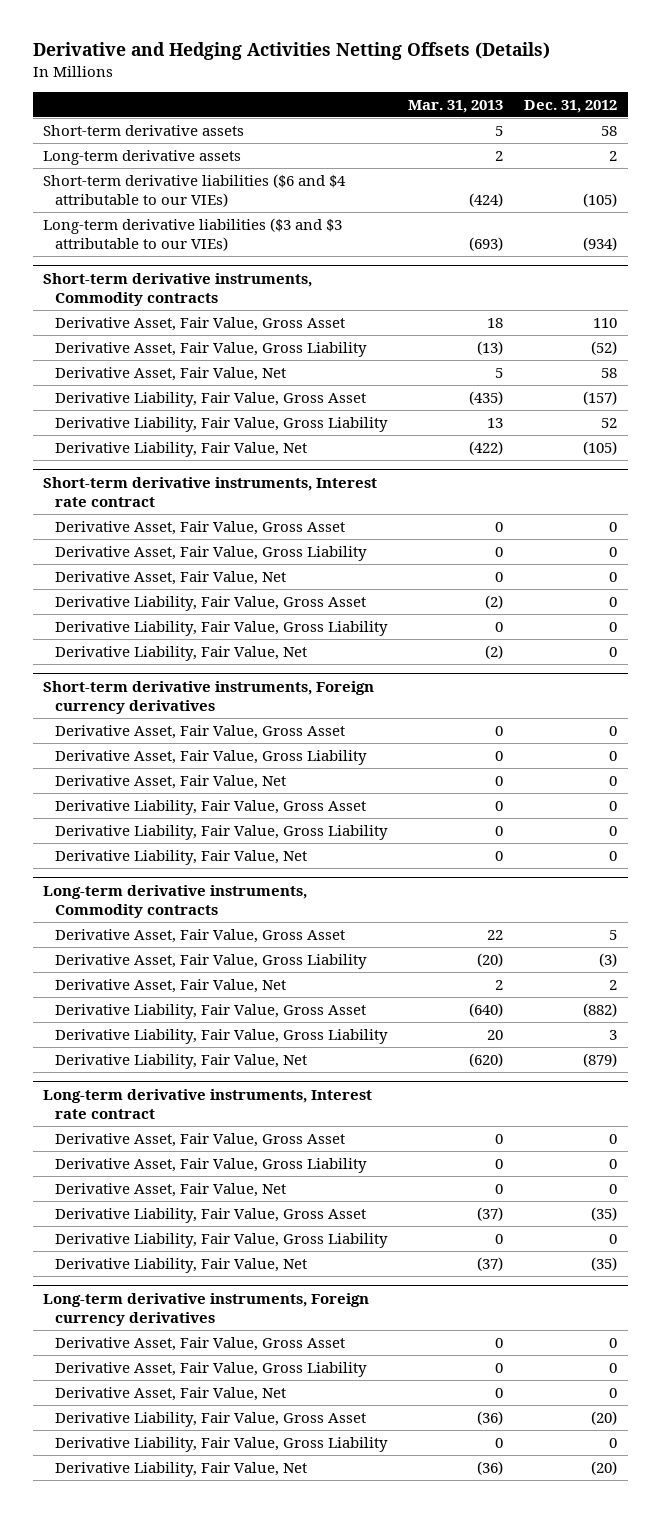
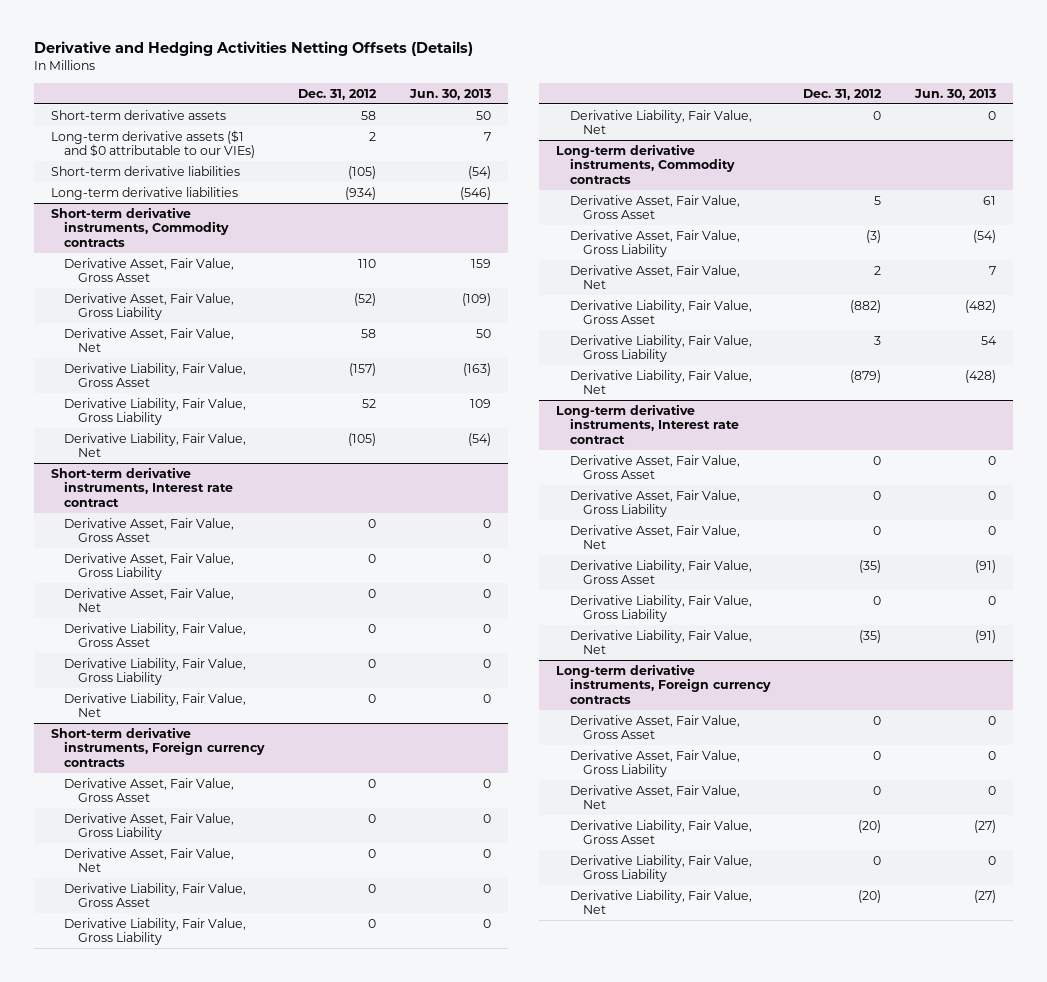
[408,99,504,113] Mar. 31, 2013 -> none
none -> [408,88,491,100] Jun. 30, 2013
[43,149,242,165] Long-term derivative assets -> [50,129,256,159] Long-term derivative assets ($1 and $0 attributable to our VIEs)
[43,173,347,208] Short-term derivative liabilities ($6 and $4 attributable to our VIEs) -> [50,165,240,176] Short-term derivative liabilities
[43,217,343,252] Long-term derivative liabilities ($3 and $3 attributable to our VIEs) -> [50,186,238,200] Long-term derivative liabilities
[43,680,375,714] Short-term derivative instruments, Foreign currency derivatives -> [50,726,266,767] Short-term derivative instruments, Foreign currency contracts
[43,1292,370,1326] Long-term derivative instruments, Foreign currency derivatives -> [555,663,771,704] Long-term derivative instruments, Foreign currency contracts

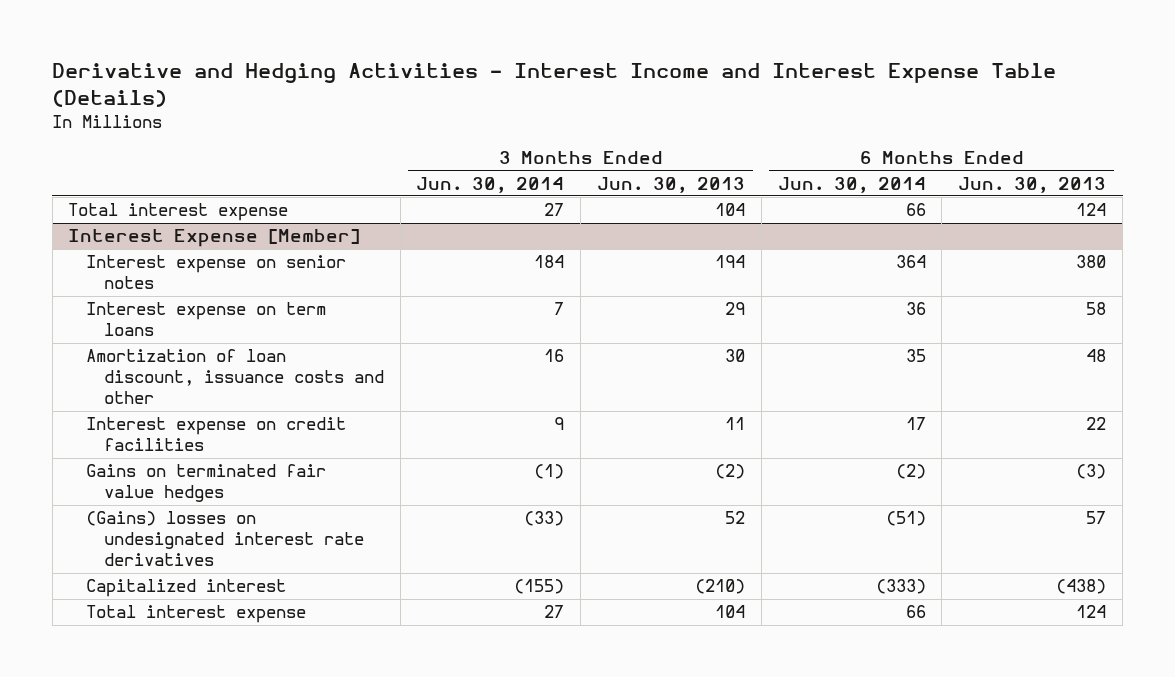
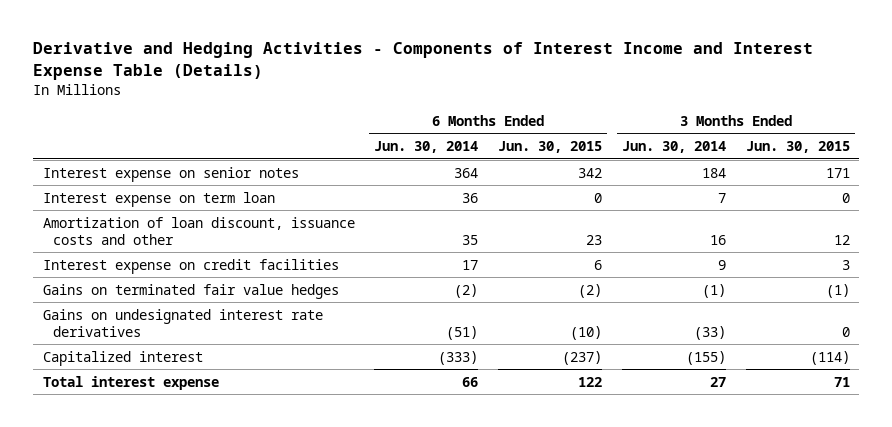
[52,63,1057,107] Derivative and Hedging Activities - Interest Income and Interest Expense Table (Details) -> [32,42,813,80] Derivative and Hedging Activities - Components of Interest Income and Interest Expense Table (Details)
[596,176,745,193] Jun. 30, 2013 -> none
[958,176,1107,193] Jun. 30, 2013 -> none
none -> [498,141,603,154] Jun. 30, 2015
none -> [745,141,850,154] Jun. 30, 2015
[68,203,289,222] Total interest expense -> none
[68,229,361,248] Interest Expense [Member] -> none
[86,302,327,337] Interest expense on term loans -> [42,191,275,207] Interest expense on term loan
[86,511,364,567] (Gains) losses on undesignated interest rate derivatives -> [42,308,323,337] Gains on undesignated interest rate derivatives

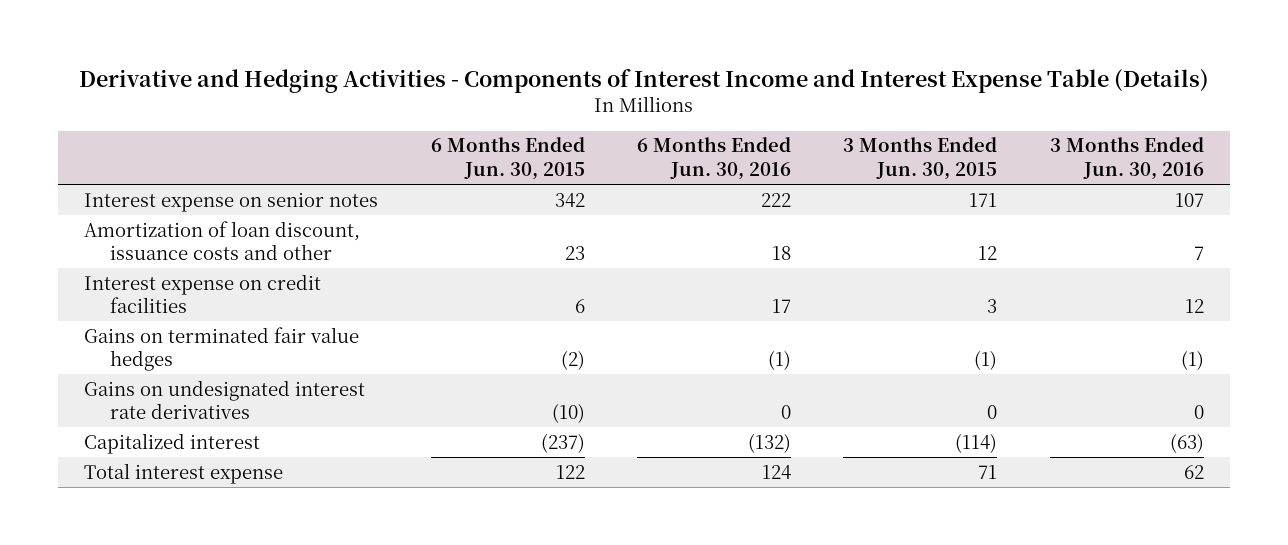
[374,141,479,154] Jun. 30, 2014 -> none
[621,141,726,154] Jun. 30, 2014 -> none
none -> [636,137,791,180] 6 Months Ended Jun. 30, 2016
none -> [1049,137,1204,180] 3 Months Ended Jun. 30, 2016
[42,191,275,207] Interest expense on term loan -> none

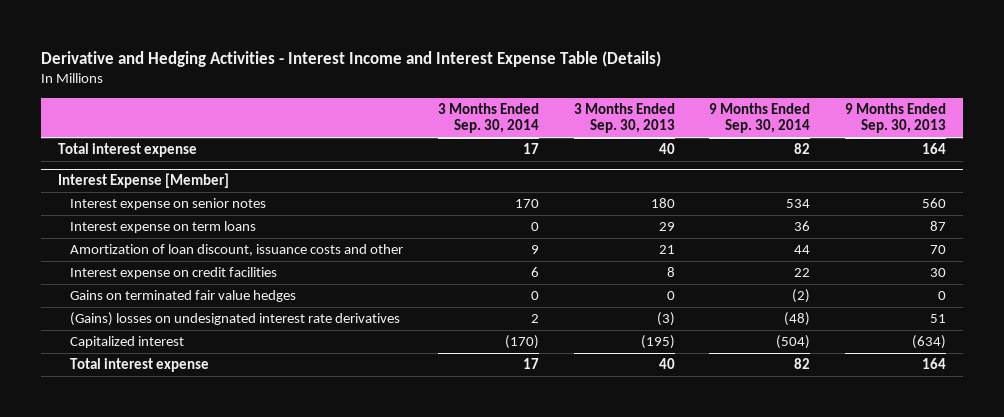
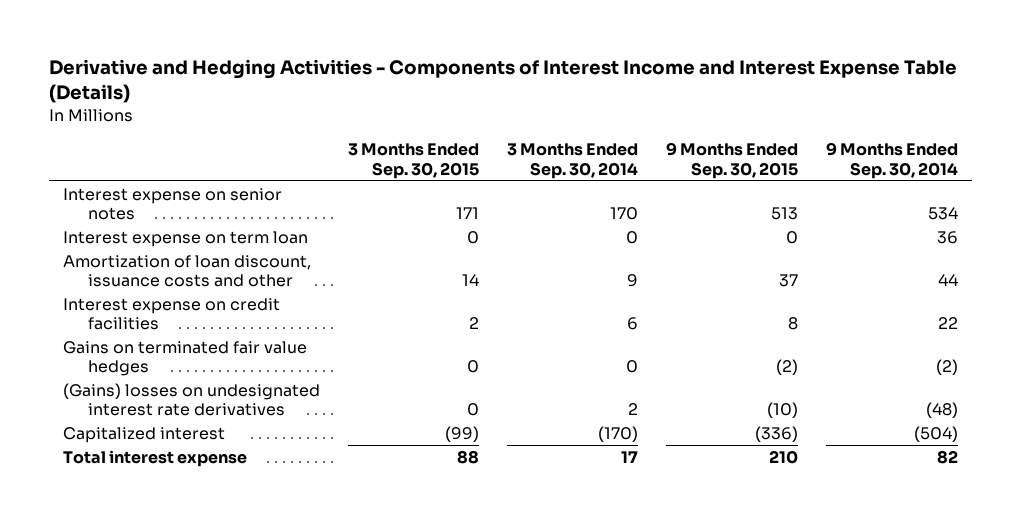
[41,50,662,67] Derivative and Hedging Activities - Interest Income and Interest Expense Table (Details) -> [48,59,957,104] Derivative and Hedging Activities - Components of Interest Income and Interest Expense Table (Details)
[573,102,675,134] 3 Months Ended Sep. 30, 2013 -> none
[844,102,946,134] 9 Months Ended Sep. 30, 2013 -> none
none -> [347,143,479,179] 3 Months Ended Sep. 30, 2015
none -> [665,142,798,179] 9 Months Ended Sep. 30, 2015
[58,143,198,158] Total interest expense -> none
[58,173,230,189] Interest Expense [Member] -> none
[70,221,257,234] Interest expense on term loans -> [62,230,308,247] Interest expense on term loan

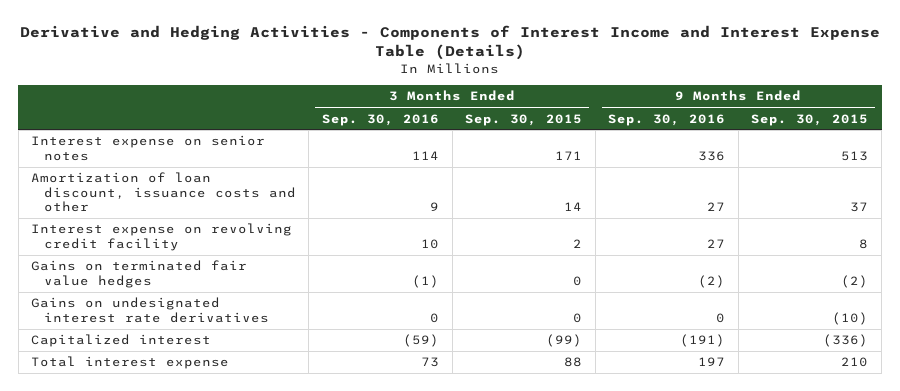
[506,143,638,179] 3 Months Ended Sep. 30, 2014 -> none
[825,142,958,179] 9 Months Ended Sep. 30, 2014 -> none
none -> [322,113,440,126] Sep. 30, 2016
none -> [608,113,726,126] Sep. 30, 2016
[62,230,308,247] Interest expense on term loan -> none
[62,297,280,331] Interest expense on credit facilities -> [31,223,293,251] Interest expense on revolving credit facility
[62,382,320,417] (Gains) losses on undesignated interest rate derivatives -> [31,297,269,323] Gains on undesignated interest rate derivatives

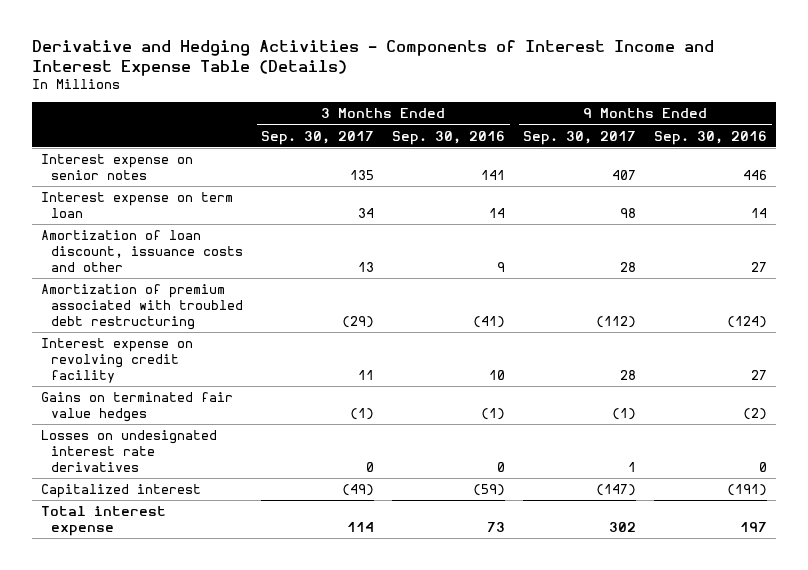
[465,113,583,126] Sep. 30, 2015 -> none
[751,113,869,126] Sep. 30, 2015 -> none
none -> [261,130,375,145] Sep. 30, 2017
none -> [523,130,637,145] Sep. 30, 2017
[412,150,440,160] 114 -> [481,170,506,181] 141
[698,150,726,161] 336 -> [743,170,768,181] 446
none -> [40,192,233,219] Interest expense on term loan
none -> [40,284,244,331] Amortization of premium associated with troubled debt restructuring
[31,297,269,323] Gains on undesignated interest rate derivatives -> [40,430,217,473] Losses on undesignated interest rate derivatives

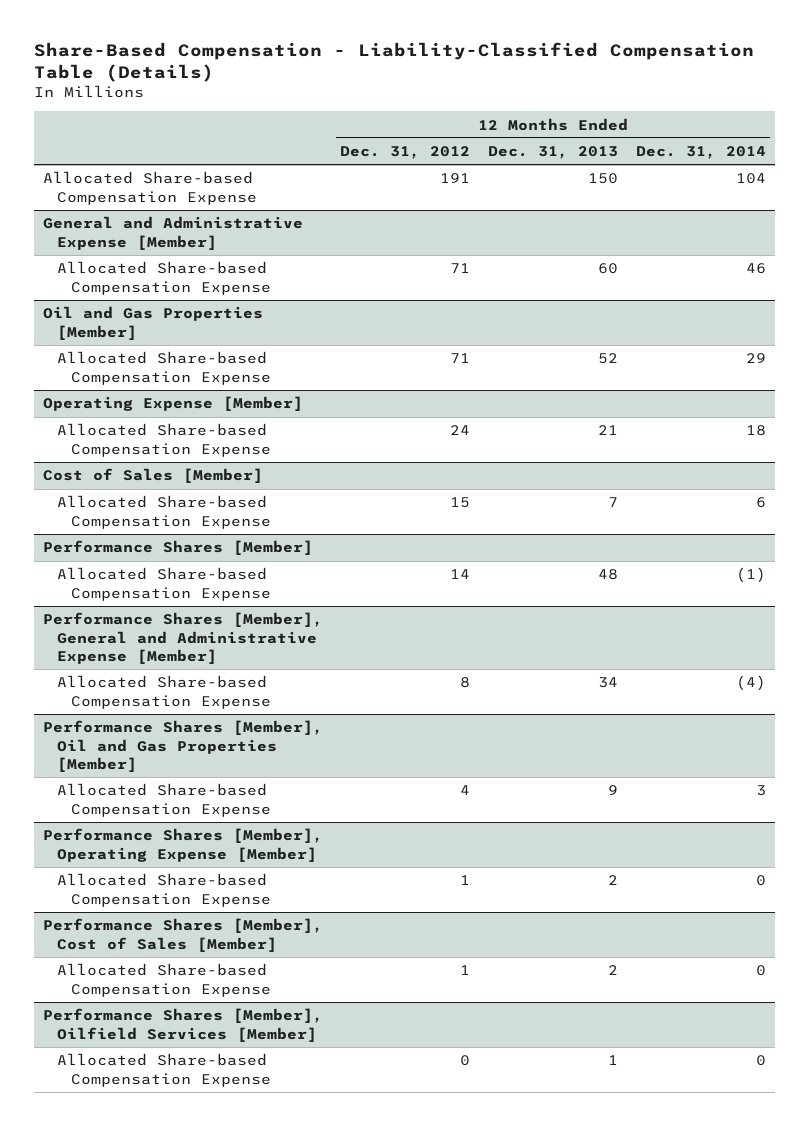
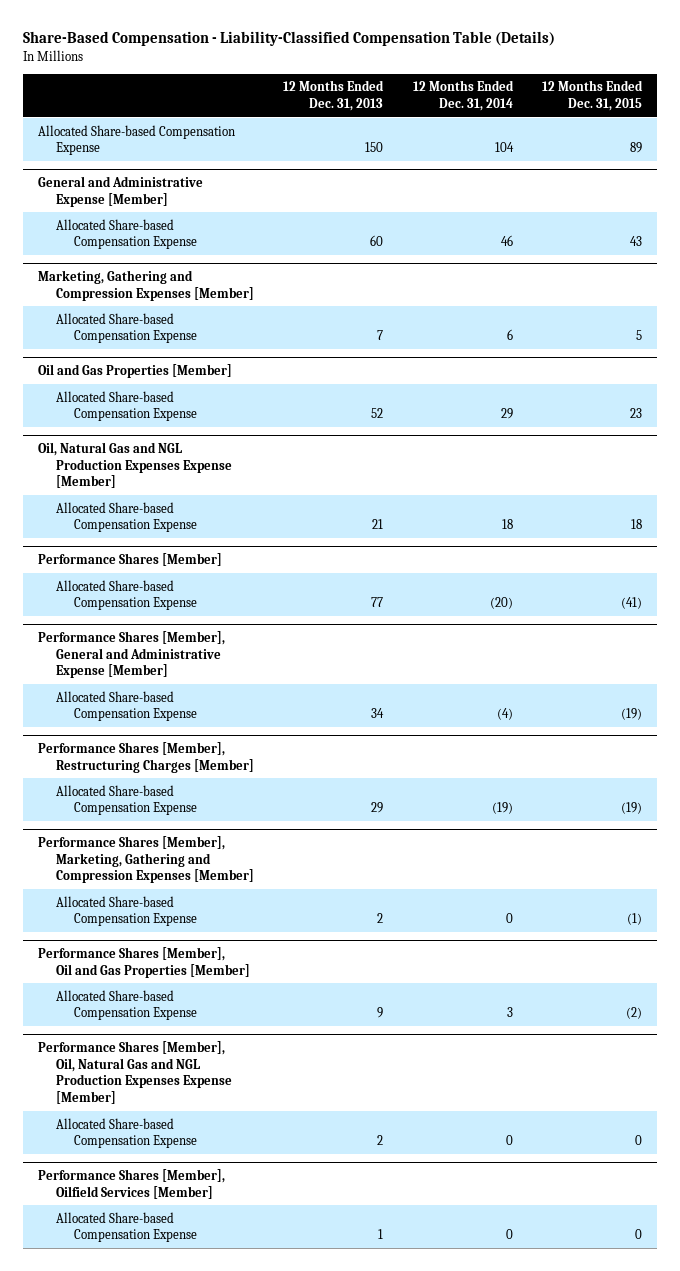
[340,146,471,160] Dec. 31, 2012 -> none
none -> [542,80,644,111] 12 Months Ended Dec. 31, 2015
none -> [37,269,254,301] Marketing, Gathering and Compression Expenses [Member]
none -> [55,312,197,344] Allocated Share-based Compensation Expense
[42,396,303,412] Operating Expense [Member] -> [37,441,232,489] Oil, Natural Gas and NGL Production Expenses Expense [Member]
[42,468,263,484] Cost of Sales [Member] -> none
[56,495,272,529] Allocated Share-based Compensation Expense -> none
[598,569,619,581] 48 -> [371,597,384,608] 77
[735,567,766,584] (1) -> [489,597,513,610] (20)
none -> [37,741,254,773] Performance Shares [Member], Restructuring Charges [Member]
none -> [55,784,197,816] Allocated Share-based Compensation Expense
none -> [37,835,254,884] Performance Shares [Member], Marketing, Gathering and Compression Expenses [Member]
none -> [55,895,197,927] Allocated Share-based Compensation Expense
[42,828,323,862] Performance Shares [Member], Operating Expense [Member] -> none
[56,873,272,907] Allocated Share-based Compensation Expense -> none
[42,918,323,952] Performance Shares [Member], Cost of Sales [Member] -> none
none -> [37,1040,232,1105] Performance Shares [Member], Oil, Natural Gas and NGL Production Expenses Expense [Member]

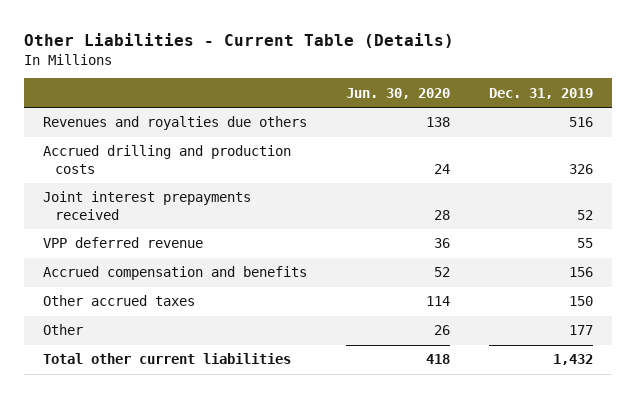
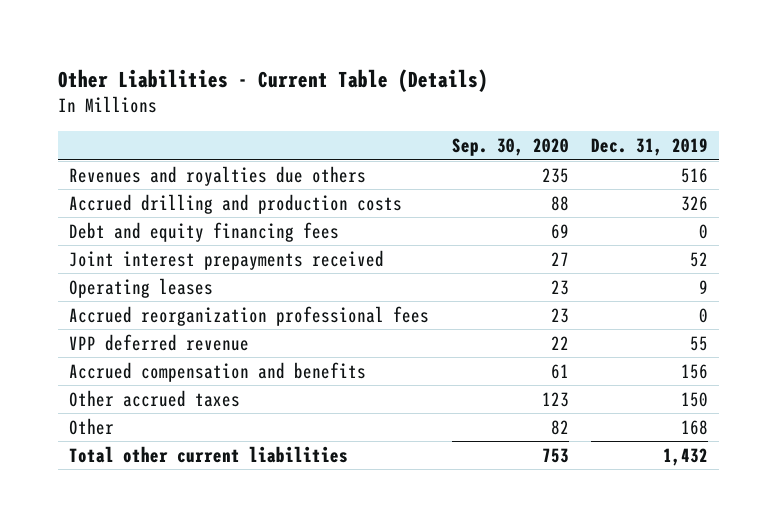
[345,87,450,99] Jun. 30, 2020 -> none
none -> [451,137,569,156] Sep. 30, 2020
none -> [69,221,340,242] Debt and equity financing fees
none -> [69,277,214,298] Operating leases
none -> [69,305,430,326] Accrued reorganization professional fees
[568,325,593,336] 177 -> [681,419,709,435] 168

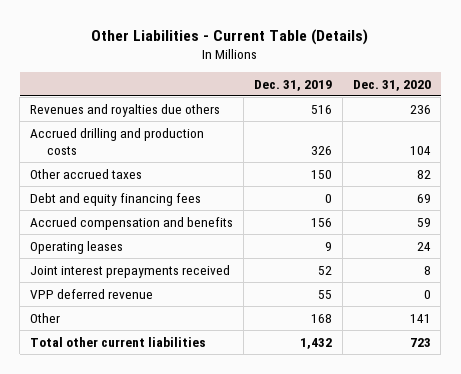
[451,137,569,156] Sep. 30, 2020 -> none
none -> [352,79,431,91] Dec. 31, 2020
[69,389,241,407] Other accrued taxes -> [30,168,143,179] Other accrued taxes
[69,361,367,382] Accrued compensation and benefits -> [30,216,234,230] Accrued compensation and benefits
[69,305,430,326] Accrued reorganization professional fees -> none
[69,249,385,270] Joint interest prepayments received -> [30,264,231,278] Joint interest prepayments received

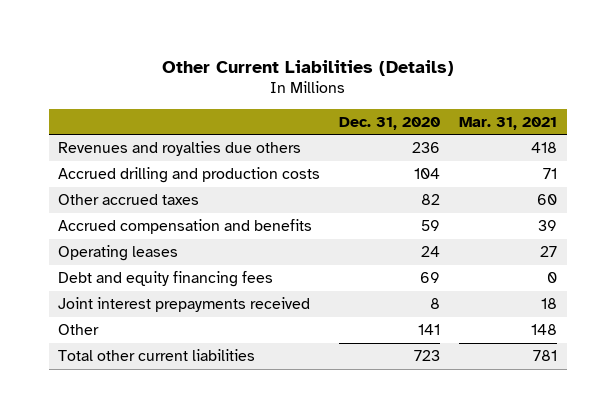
[91,28,369,45] Other Liabilities - Current Table (Details) -> [161,59,454,76] Other Current Liabilities (Details)
[253,79,332,91] Dec. 31, 2019 -> none
none -> [459,116,558,130] Mar. 31, 2021
[30,192,202,206] Debt and equity financing fees -> [58,271,274,288] Debt and equity financing fees
[30,288,154,299] VPP deferred revenue -> none

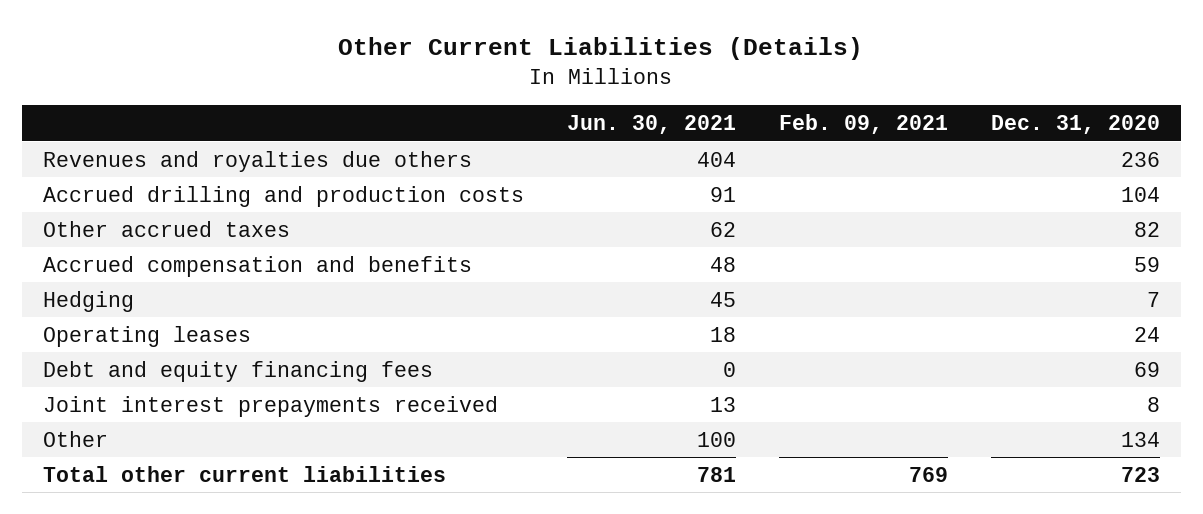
[459,116,558,130] Mar. 31, 2021 -> none
none -> [566,115,736,135] Jun. 30, 2021
none -> [778,114,948,135] Feb. 09, 2021
none -> [43,290,135,312] Hedging
[418,324,441,336] 141 -> [1120,431,1160,447] 134

